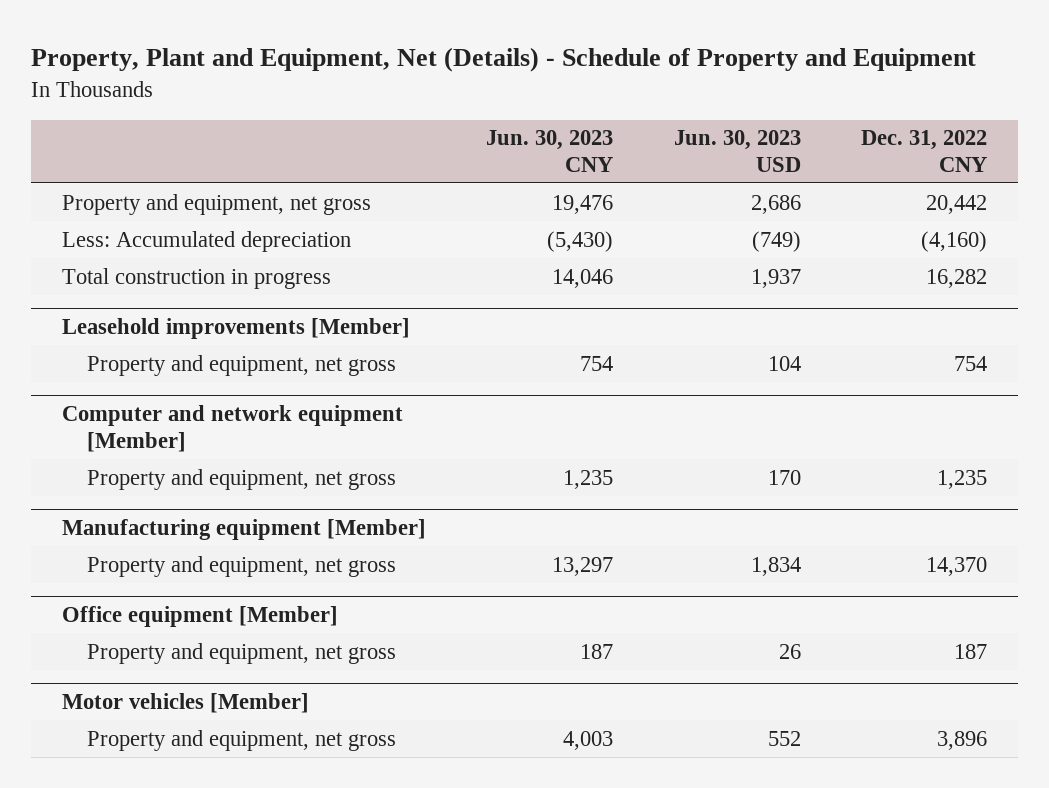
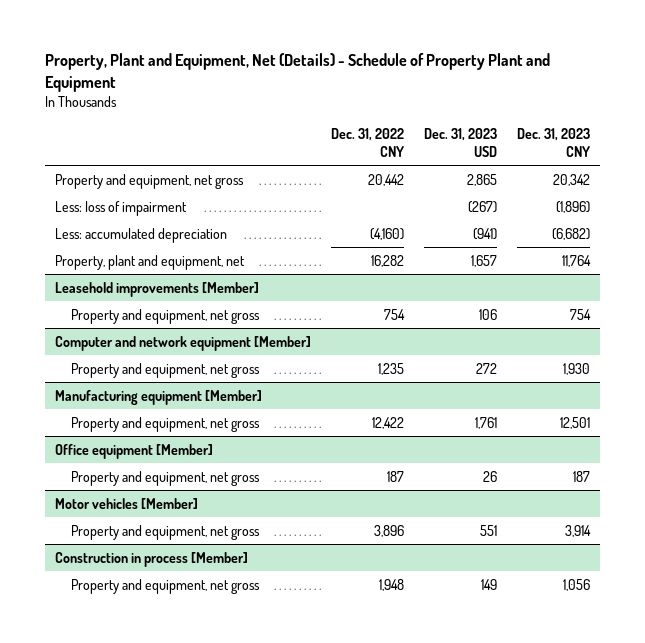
[31,47,977,73] Property, Plant and Equipment, Net (Details) - Schedule of Property and Equipment -> [44,53,550,93] Property, Plant and Equipment, Net (Details) - Schedule of Property Plant and Equipment
[486,130,614,172] Jun. 30, 2023 CNY -> none
[673,130,801,172] Jun. 30, 2023 USD -> none
none -> [424,128,498,158] Dec. 31, 2023 USD
none -> [517,128,591,158] Dec. 31, 2023 CNY
none -> [54,200,187,216] Less: loss of impairment
[61,230,351,252] Less: Accumulated depreciation -> [54,227,227,243] Less: accumulated depreciation
[61,267,331,289] Total construction in progress -> [54,254,245,270] Property, plant and equipment, net
[926,556,988,576] 14,370 -> [372,416,405,429] 12,422
none -> [54,551,248,567] Construction in process [Member]
none -> [70,578,260,594] Property and equipment, net gross

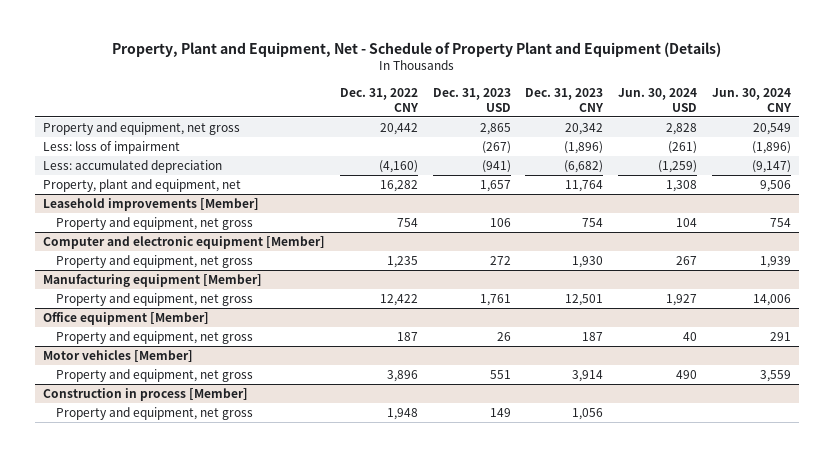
[44,53,550,93] Property, Plant and Equipment, Net (Details) - Schedule of Property Plant and Equipment -> [111,42,721,58] Property, Plant and Equipment, Net - Schedule of Property Plant and Equipment (Details)
none -> [618,87,698,112] Jun. 30, 2024 USD
none -> [712,87,793,112] Jun. 30, 2024 CNY
[54,335,311,351] Computer and network equipment [Member] -> [42,236,325,250] Computer and electronic equipment [Member]

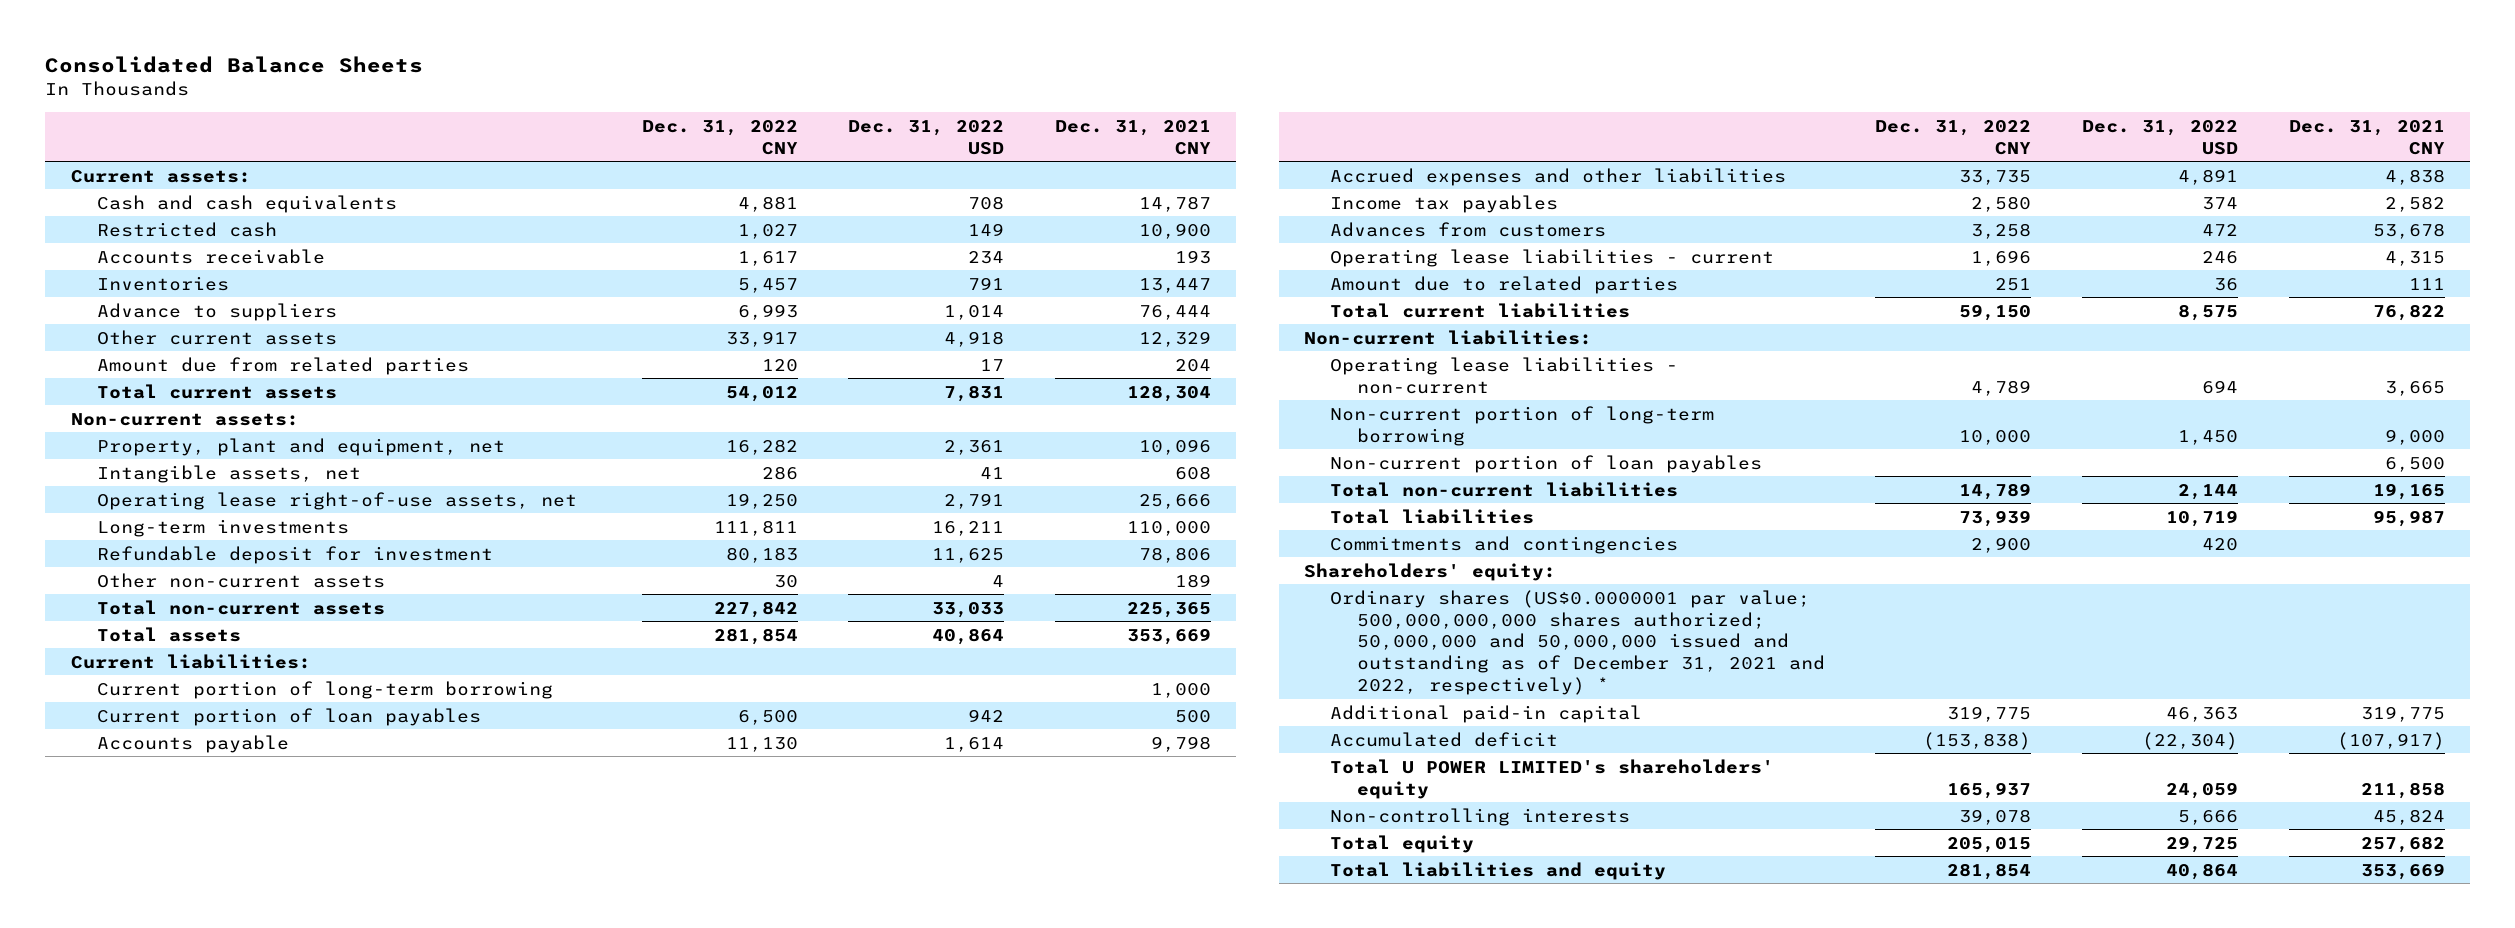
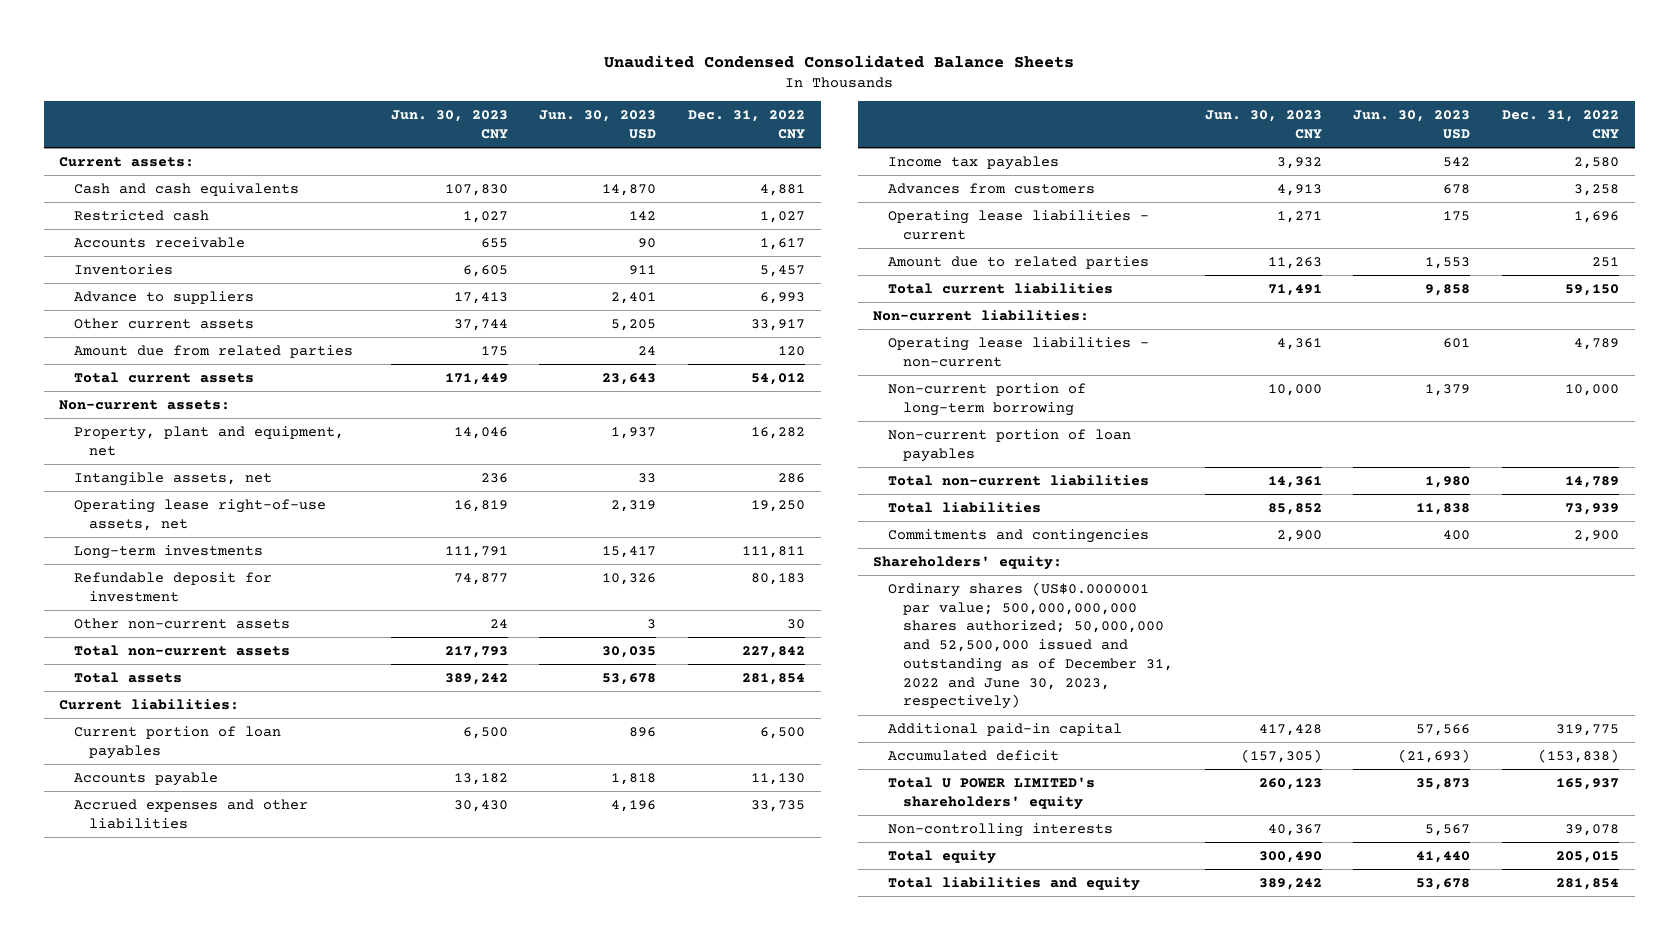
[45,55,424,73] Consolidated Balance Sheets -> [604,54,1075,68] Unaudited Condensed Consolidated Balance Sheets
[848,119,1005,155] Dec. 31, 2022 USD -> none
[1054,119,1211,155] Dec. 31, 2021 CNY -> none
none -> [390,110,508,139] Jun. 30, 2023 CNY
none -> [539,110,657,139] Jun. 30, 2023 USD
[96,680,553,699] Current portion of long-term borrowing -> none
[1330,589,1825,696] Ordinary shares (US$0.0000001 par value; 500,000,000,000 shares authorized; 50,000,000 and 50,000,000 issued and outstanding as of December 31, 2021 and 2022, respectively) * -> [888,581,1174,710] Ordinary shares (US$0.0000001 par value; 500,000,000,000 shares authorized; 50,000,000 and 52,500,000 issued and outstanding as of December 31, 2022 and June 30, 2023, respectively)

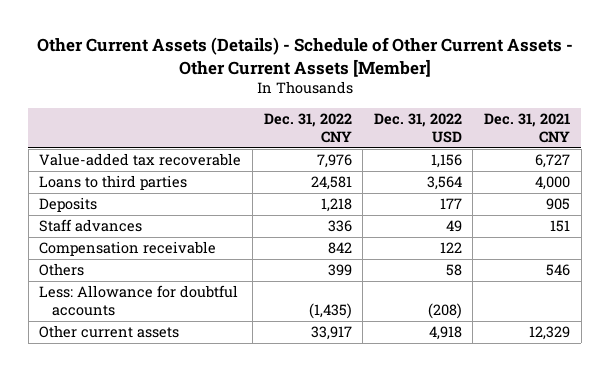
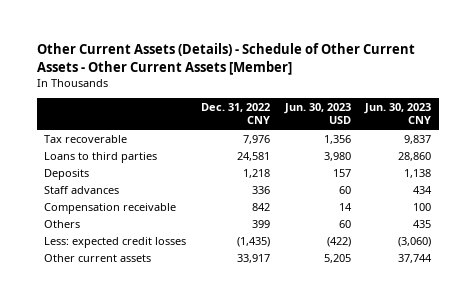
[373,113,462,143] Dec. 31, 2022 USD -> none
[484,113,571,143] Dec. 31, 2021 CNY -> none
none -> [283,102,351,125] Jun. 30, 2023 USD
none -> [364,102,432,125] Jun. 30, 2023 CNY
[39,153,242,167] Value-added tax recoverable -> [44,134,128,143] Tax recoverable
[39,285,239,316] Less: Allowance for doubtful accounts -> [44,236,187,248] Less: expected credit losses

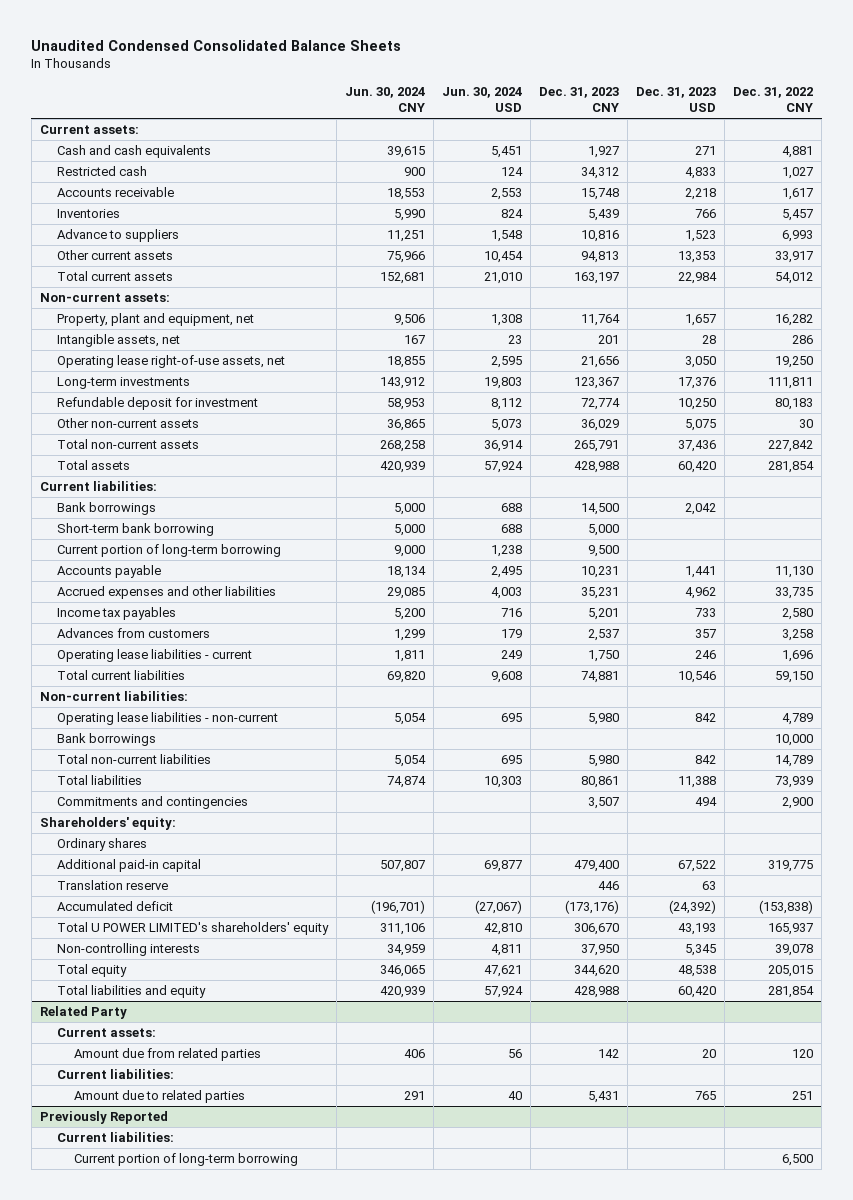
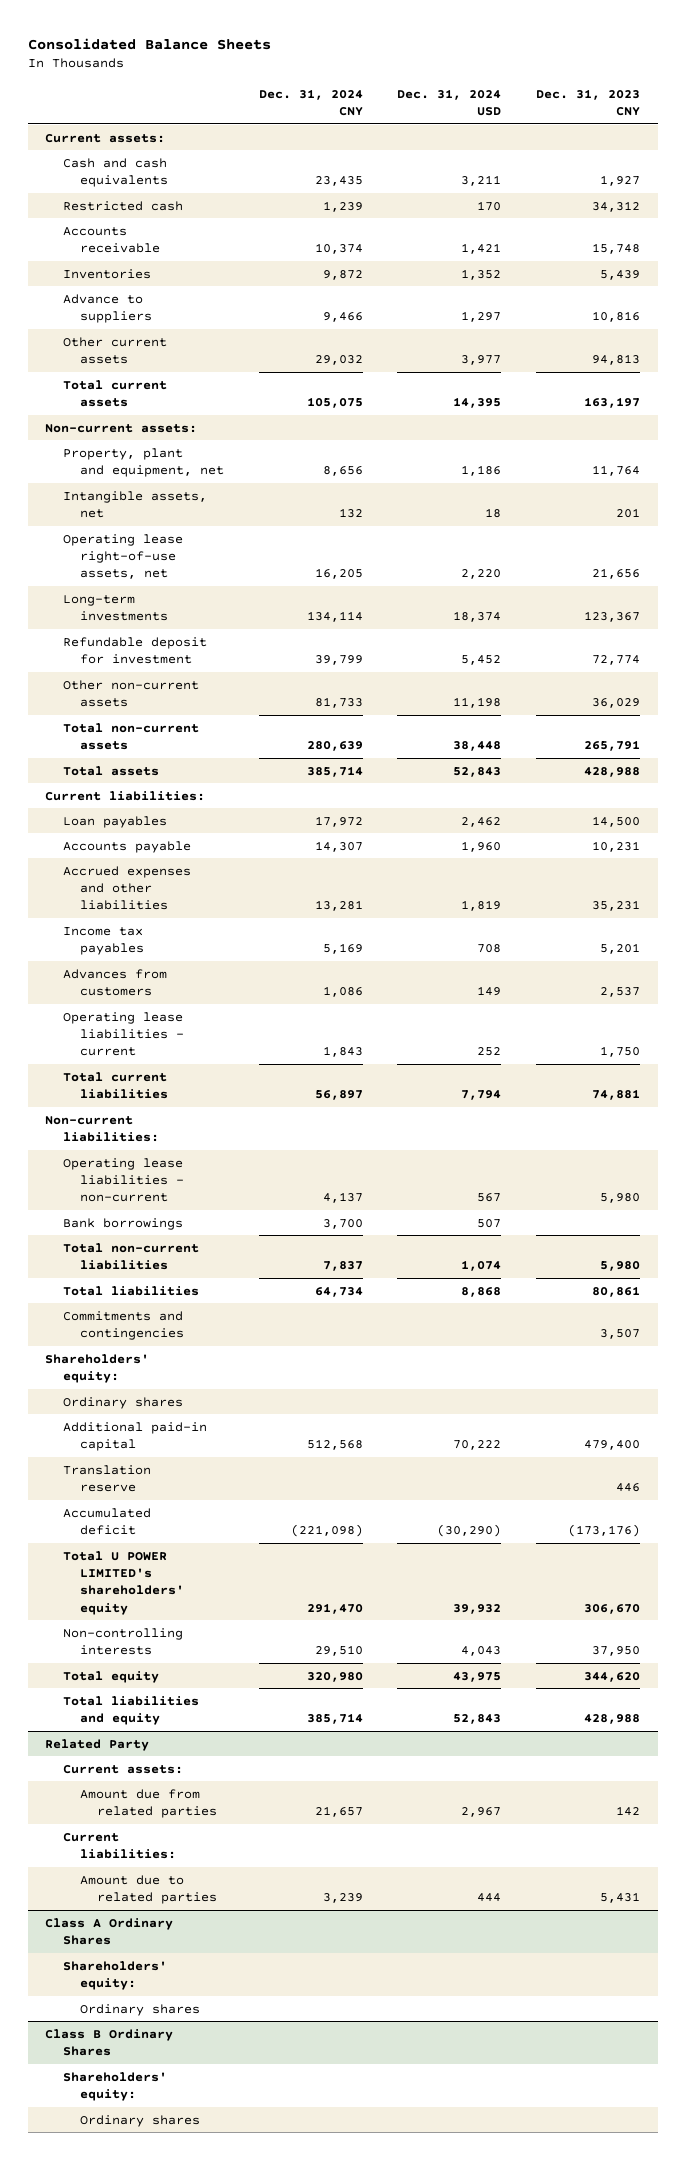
[31,40,402,52] Unaudited Condensed Consolidated Balance Sheets -> [28,38,272,51] Consolidated Balance Sheets
[344,87,425,113] Jun. 30, 2024 CNY -> none
[441,87,522,113] Jun. 30, 2024 USD -> none
[636,87,717,113] Dec. 31, 2023 USD -> none
[733,87,814,113] Dec. 31, 2022 CNY -> none
none -> [258,88,363,117] Dec. 31, 2024 CNY
none -> [397,88,502,117] Dec. 31, 2024 USD
[56,523,214,537] Short-term bank borrowing -> none
[56,544,281,558] Current portion of long-term borrowing -> none
[56,502,156,516] Bank borrowings -> [62,815,167,828] Loan payables
[39,1111,168,1125] Previously Reported -> none
[56,1132,174,1143] Current liabilities: -> none
[74,1153,299,1167] Current portion of long-term borrowing -> none
none -> [45,1917,174,1946] Class A Ordinary Shares
none -> [62,1960,167,1991] Shareholders' equity:
none -> [79,2003,200,2016] Ordinary shares
none -> [45,2028,174,2057] Class B Ordinary Shares
none -> [62,2071,167,2102] Shareholders' equity:
none -> [79,2114,200,2127] Ordinary shares

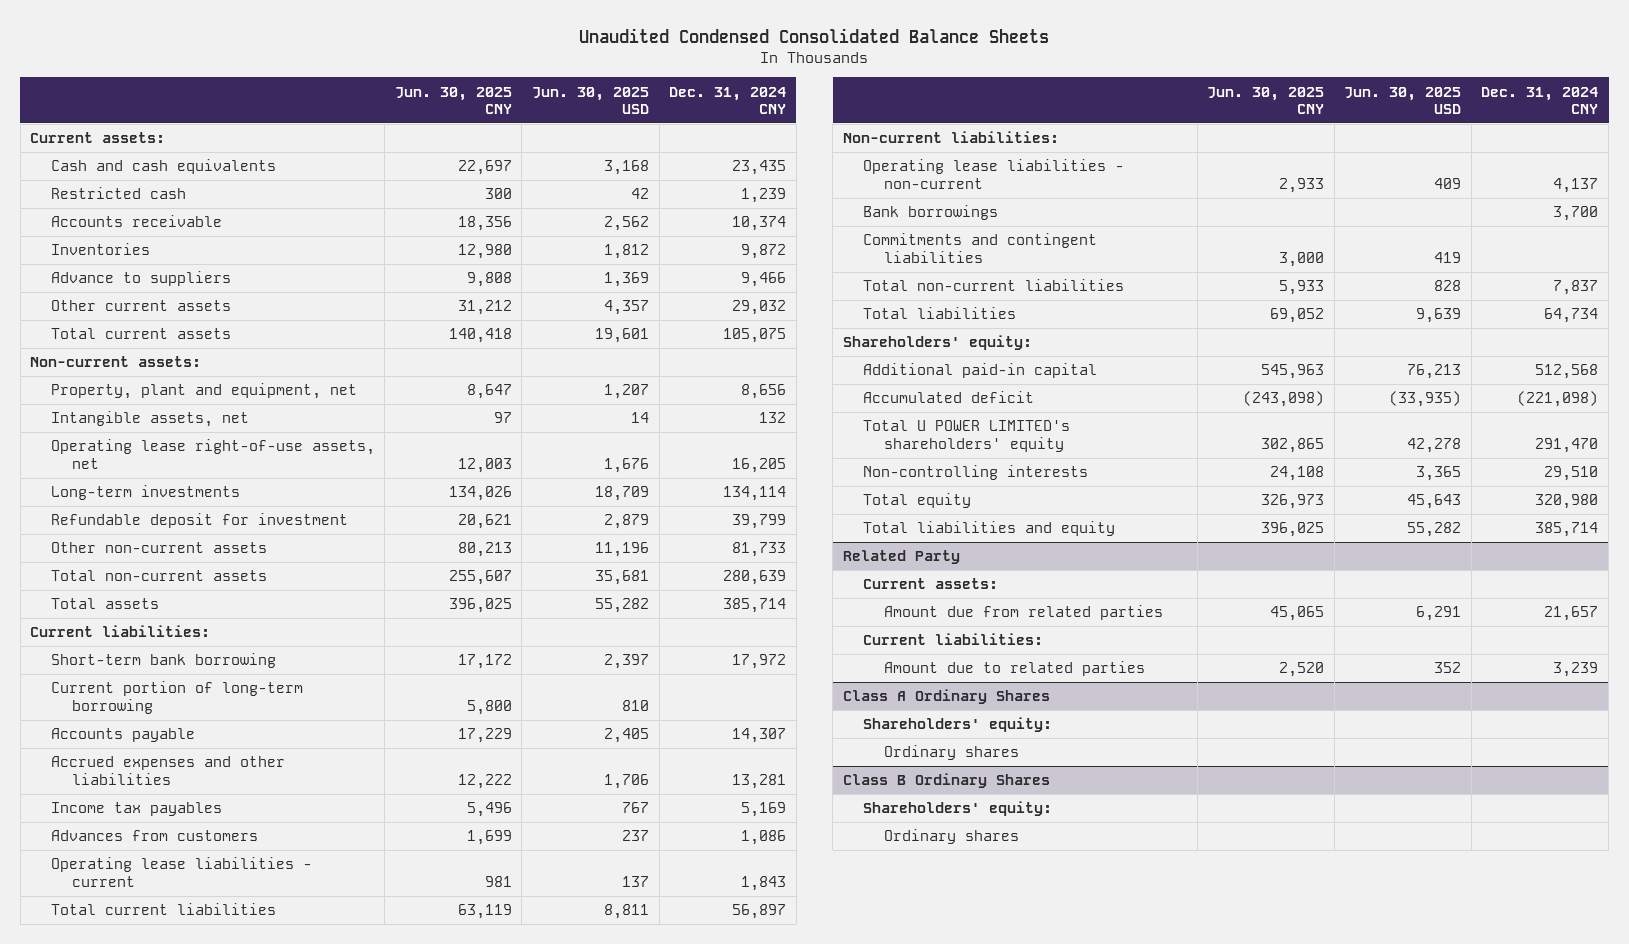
[28,38,272,51] Consolidated Balance Sheets -> [579,27,1050,43] Unaudited Condensed Consolidated Balance Sheets
[397,88,502,117] Dec. 31, 2024 USD -> none
[536,88,641,117] Dec. 31, 2023 CNY -> none
none -> [394,86,512,114] Jun. 30, 2025 CNY
none -> [531,86,649,114] Jun. 30, 2025 USD
[62,815,167,828] Loan payables -> [50,653,276,669] Short-term bank borrowing
none -> [50,681,303,714] Current portion of long-term borrowing
none -> [863,233,1098,263] Commitments and contingent liabilities
[62,1310,184,1341] Commitments and contingencies -> none
[62,1396,183,1409] Ordinary shares -> none
[62,1464,151,1493] Translation reserve -> none

